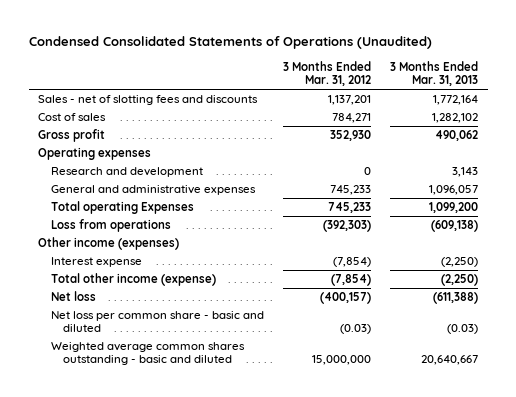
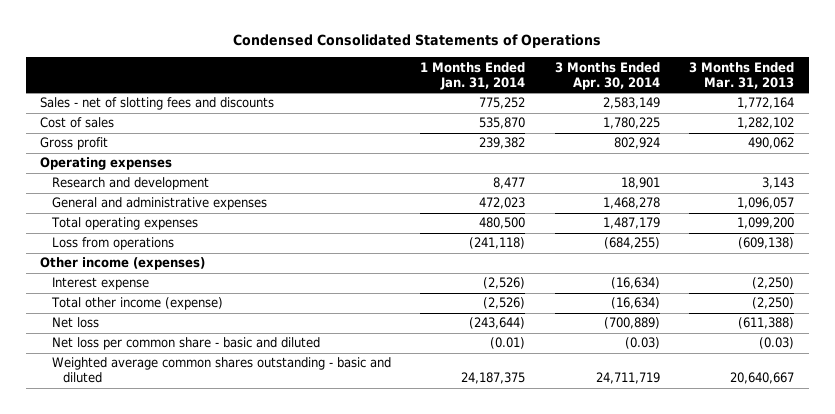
[28,36,432,50] Condensed Consolidated Statements of Operations (Unaudited) -> [233,33,602,48] Condensed Consolidated Statements of Operations
[282,61,371,87] 3 Months Ended Mar. 31, 2012 -> none
none -> [420,61,526,90] 1 Months Ended Jan. 31, 2014
none -> [554,61,660,90] 3 Months Ended Apr. 30, 2014
[50,201,194,215] Total operating Expenses -> [50,217,198,231] Total operating expenses

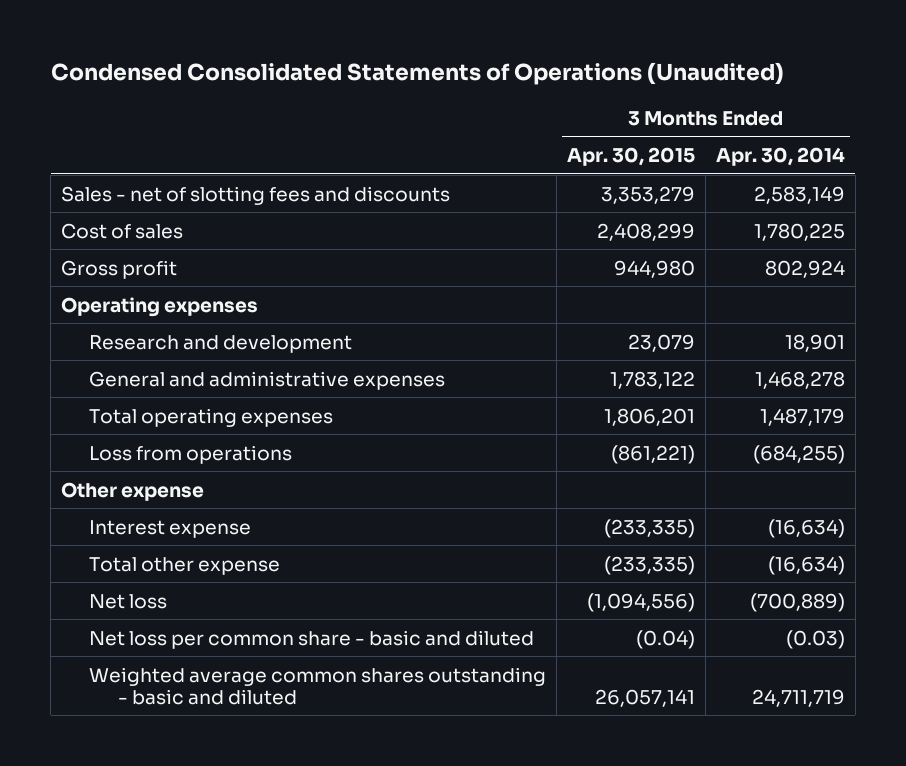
[233,33,602,48] Condensed Consolidated Statements of Operations -> [50,62,784,86] Condensed Consolidated Statements of Operations (Unaudited)
[420,61,526,90] 1 Months Ended Jan. 31, 2014 -> none
[689,61,795,89] 3 Months Ended Mar. 31, 2013 -> none
none -> [567,147,696,167] Apr. 30, 2015
[40,257,206,271] Other income (expenses) -> [61,481,205,501] Other expense
[50,297,223,311] Total other income (expense) -> [89,556,281,575] Total other expense

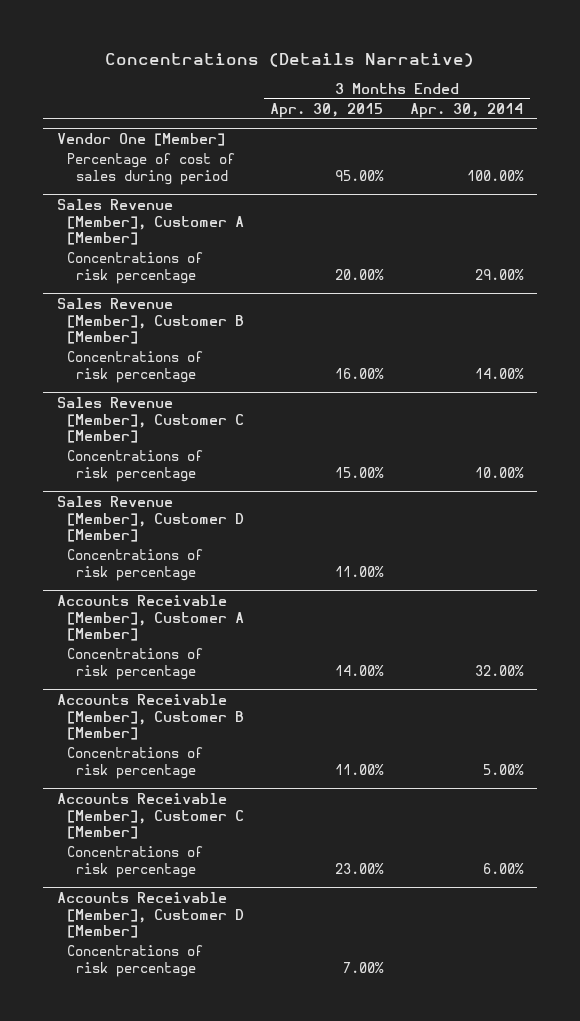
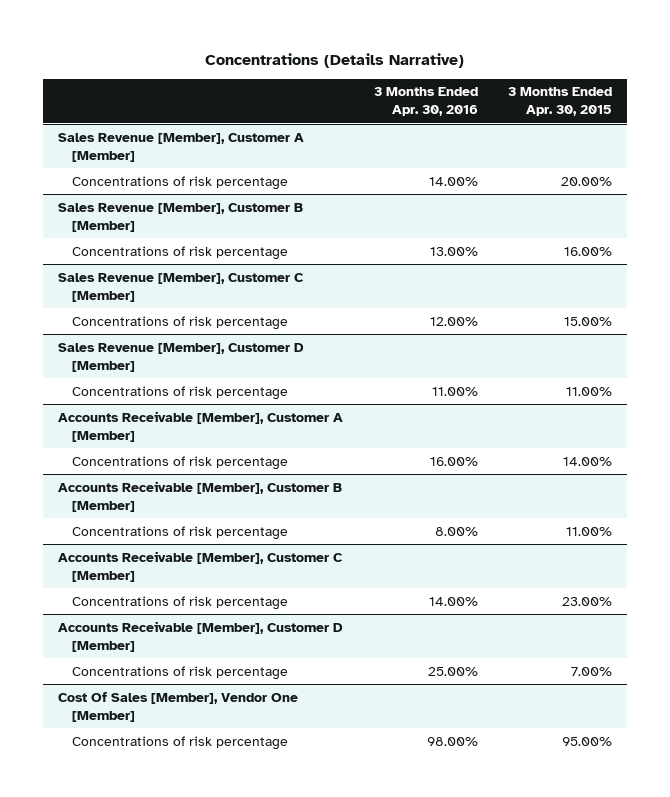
[410,102,524,118] Apr. 30, 2014 -> none
none -> [373,87,478,117] 3 Months Ended Apr. 30, 2016
[56,132,225,146] Vendor One [Member] -> none
[66,153,235,186] Percentage of cost of sales during period -> none
none -> [58,691,299,722] Cost Of Sales [Member], Vendor One [Member]
none -> [72,735,289,750] Concentrations of risk percentage

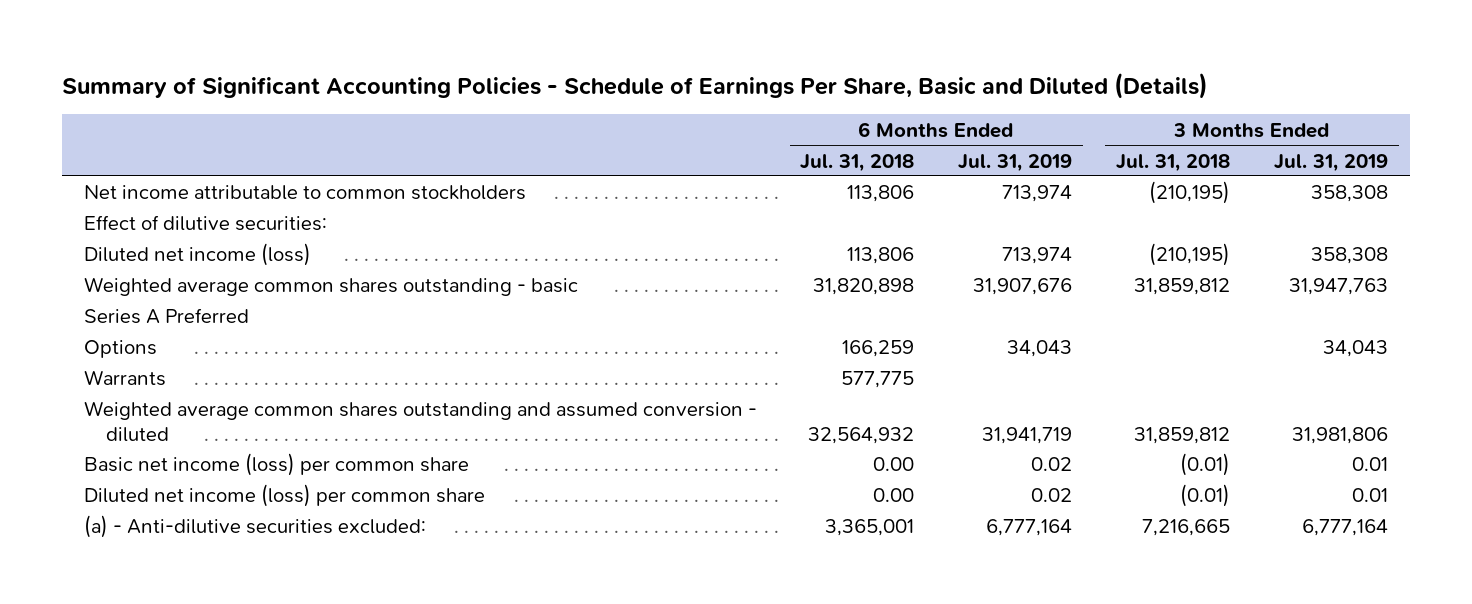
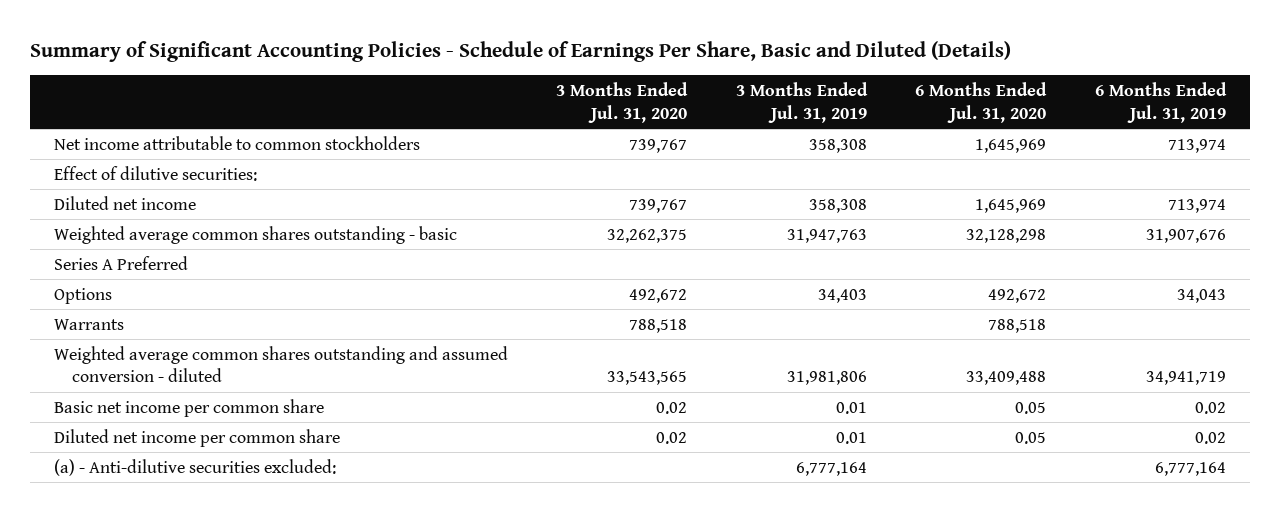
[800,153,915,172] Jul. 31, 2018 -> none
[1116,153,1231,172] Jul. 31, 2018 -> none
none -> [556,82,689,123] 3 Months Ended Jul. 31, 2020
none -> [915,82,1048,123] 6 Months Ended Jul. 31, 2020
[83,243,311,267] Diluted net income (loss) -> [53,195,196,210] Diluted net income
[1323,340,1389,358] 34,043 -> [817,288,867,303] 34,403
[982,426,1073,444] 31,941,719 -> [1145,371,1226,386] 34,941,719
[83,453,469,477] Basic net income (loss) per common share -> [53,398,324,417] Basic net income per common share
[83,484,485,508] Diluted net income (loss) per common share -> [53,428,340,447] Diluted net income per common share

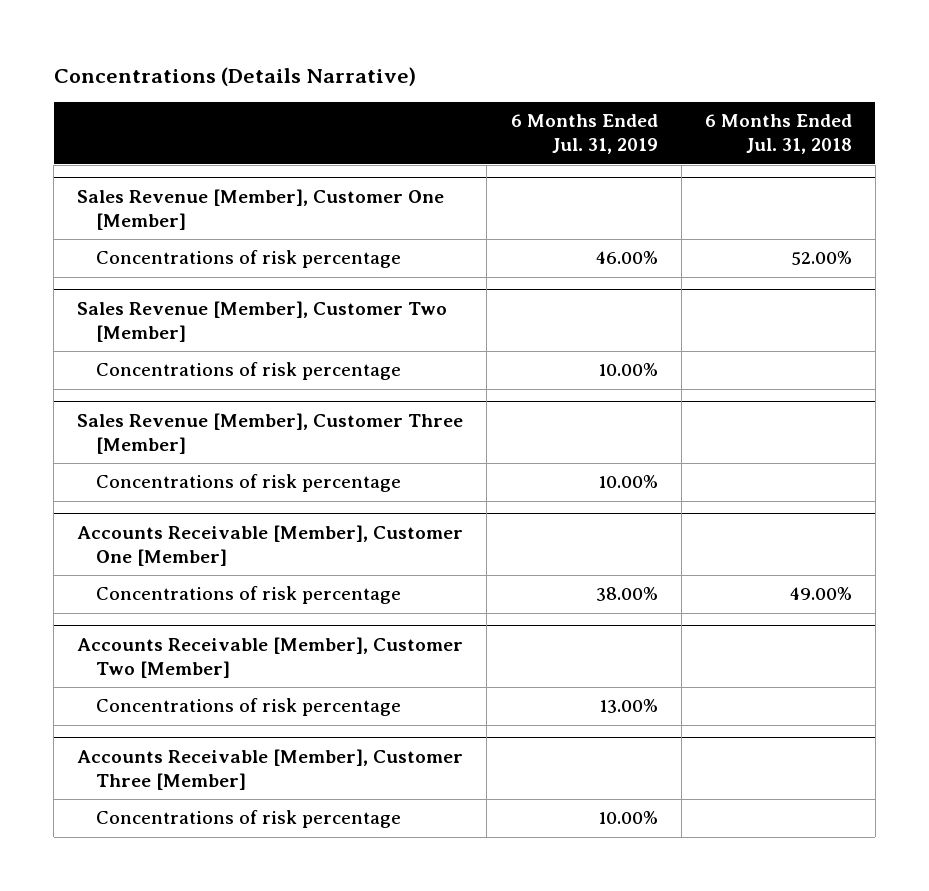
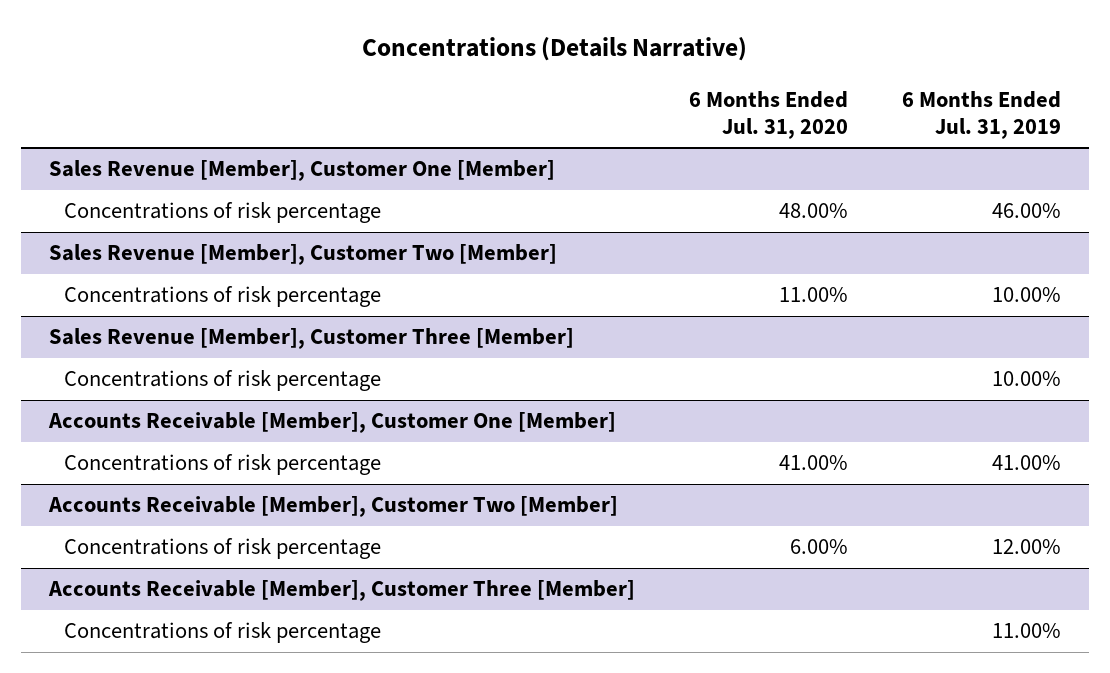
[704,114,852,155] 6 Months Ended Jul. 31, 2018 -> none
none -> [689,90,849,139] 6 Months Ended Jul. 31, 2020
[595,587,658,602] 38.00% -> [992,455,1062,471] 41.00%
[598,699,658,714] 13.00% -> [992,539,1062,555] 12.00%
[597,811,658,825] 10.00% -> [992,623,1062,639] 11.00%

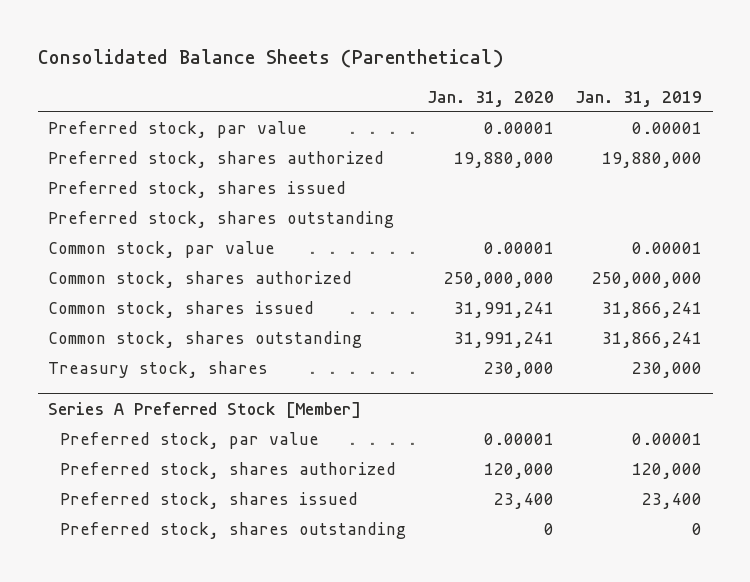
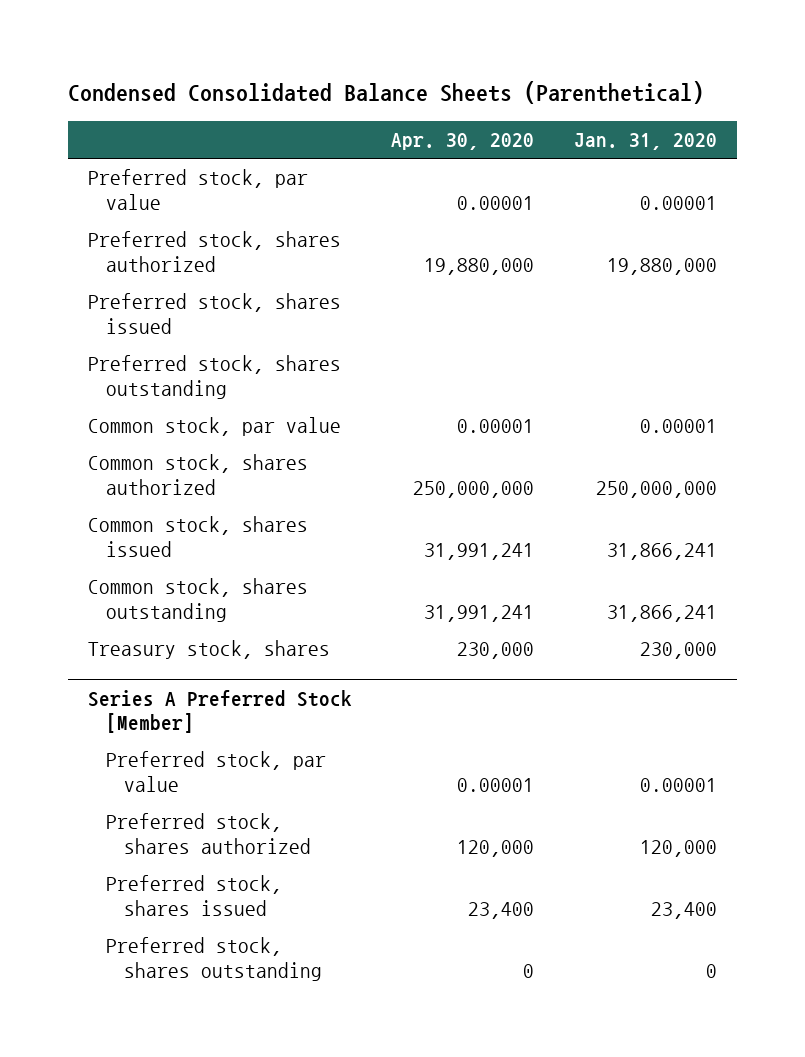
[37,49,504,69] Consolidated Balance Sheets (Parenthetical) -> [67,80,704,104] Condensed Consolidated Balance Sheets (Parenthetical)
[575,90,703,107] Jan. 31, 2019 -> none
none -> [391,132,535,150] Apr. 30, 2020
[454,302,555,319] 31,991,241 -> [607,543,718,561] 31,866,241
[454,332,555,349] 31,991,241 -> [607,605,718,623] 31,866,241

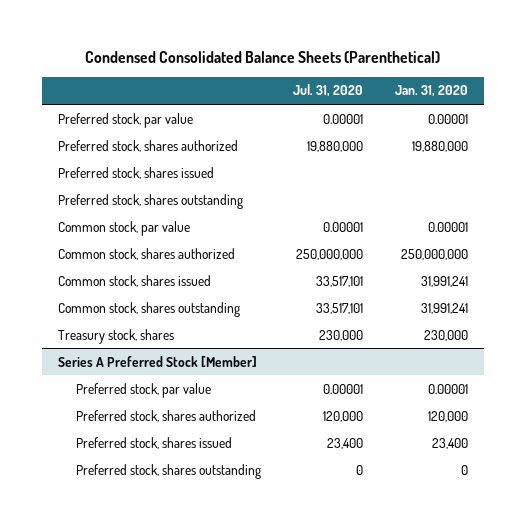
[391,132,535,150] Apr. 30, 2020 -> none
none -> [293,84,364,98] Jul. 31, 2020
[607,543,718,561] 31,866,241 -> [421,275,469,287] 31,991,241
[607,605,718,623] 31,866,241 -> [421,302,469,314] 31,991,241

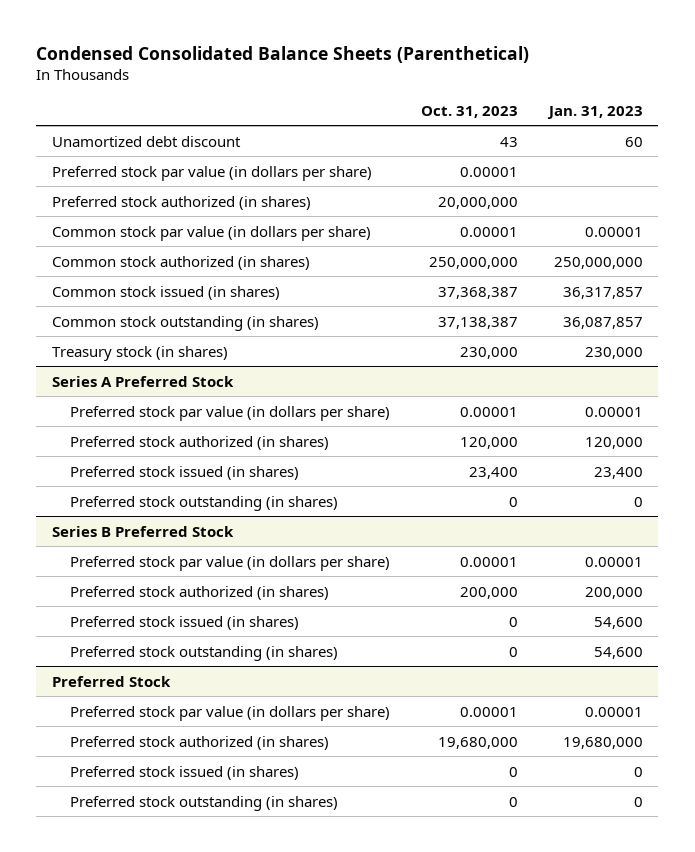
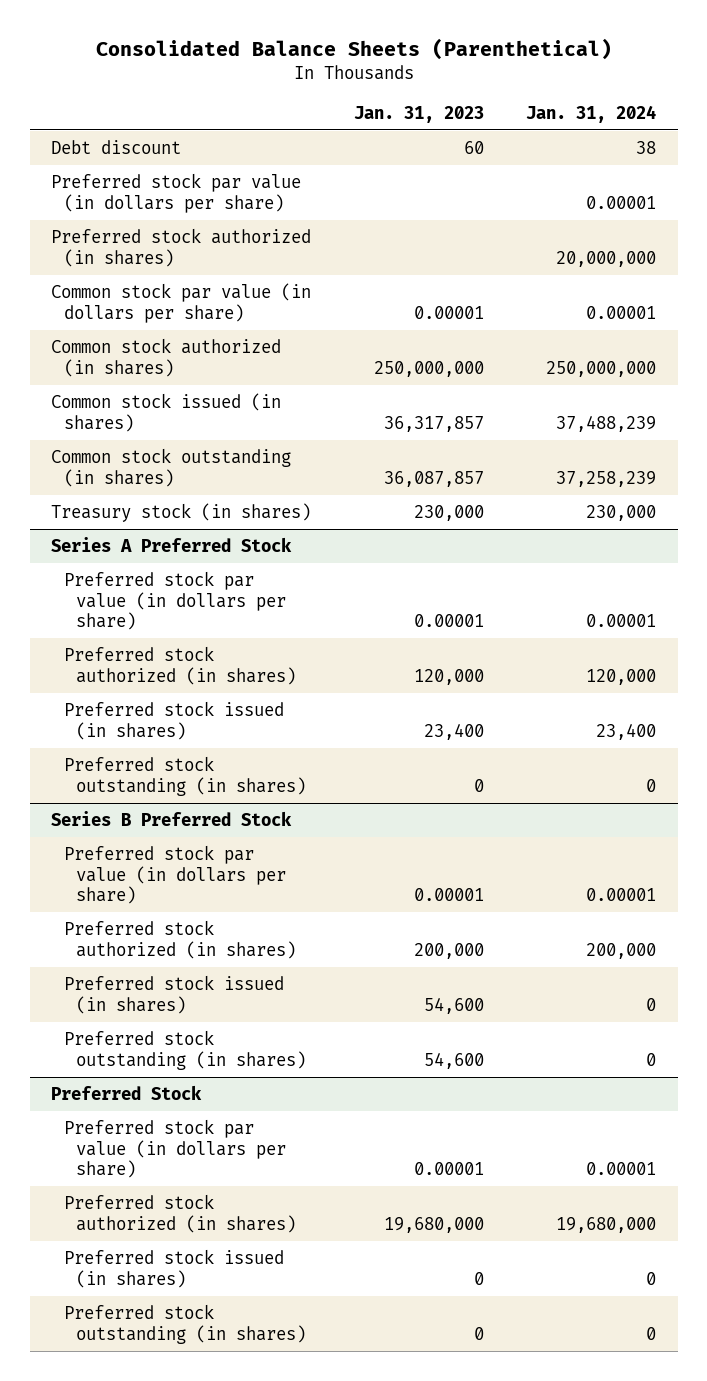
[36,45,530,63] Condensed Consolidated Balance Sheets (Parenthetical) -> [95,37,612,60] Consolidated Balance Sheets (Parenthetical)
[420,105,518,118] Oct. 31, 2023 -> none
none -> [526,104,657,123] Jan. 31, 2024
[51,135,241,147] Unamortized debt discount -> [50,139,181,154] Debt discount

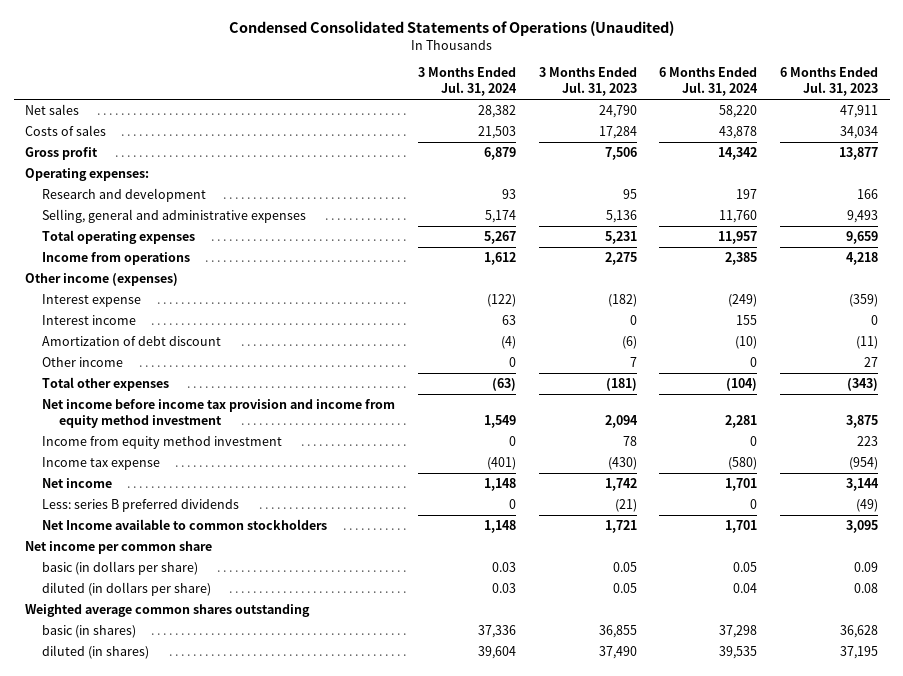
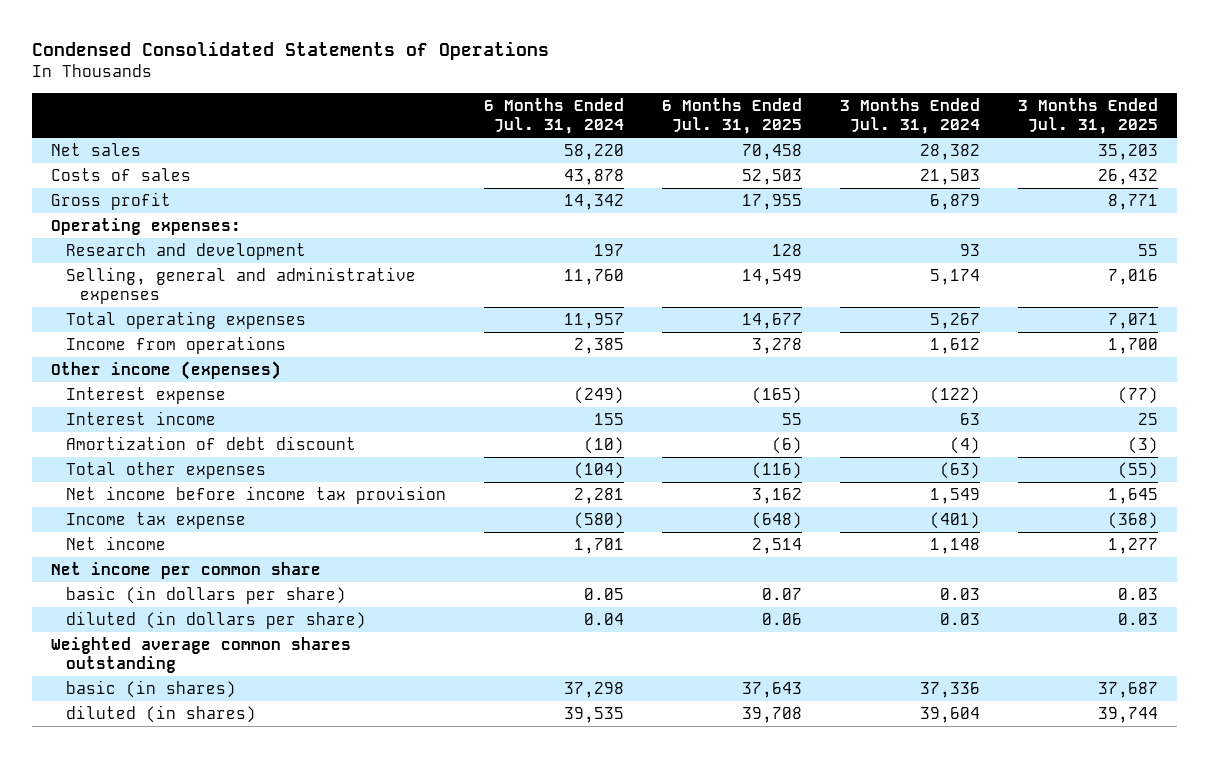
[228,20,674,36] Condensed Consolidated Statements of Operations (Unaudited) -> [31,41,549,61] Condensed Consolidated Statements of Operations
[538,67,637,97] 3 Months Ended Jul. 31, 2023 -> none
[780,67,879,97] 6 Months Ended Jul. 31, 2023 -> none
none -> [661,98,802,135] 6 Months Ended Jul. 31, 2025
none -> [1017,98,1158,135] 3 Months Ended Jul. 31, 2025
[42,357,124,368] Other income -> none
[42,436,283,450] Income from equity method investment -> none
[42,399,396,428] Net income before income tax provision and income from equity method investment -> [65,486,446,505] Net income before income tax provision
[42,499,240,513] Less: series B preferred dividends -> none
[42,519,328,531] Net Income available to common stockholders -> none

